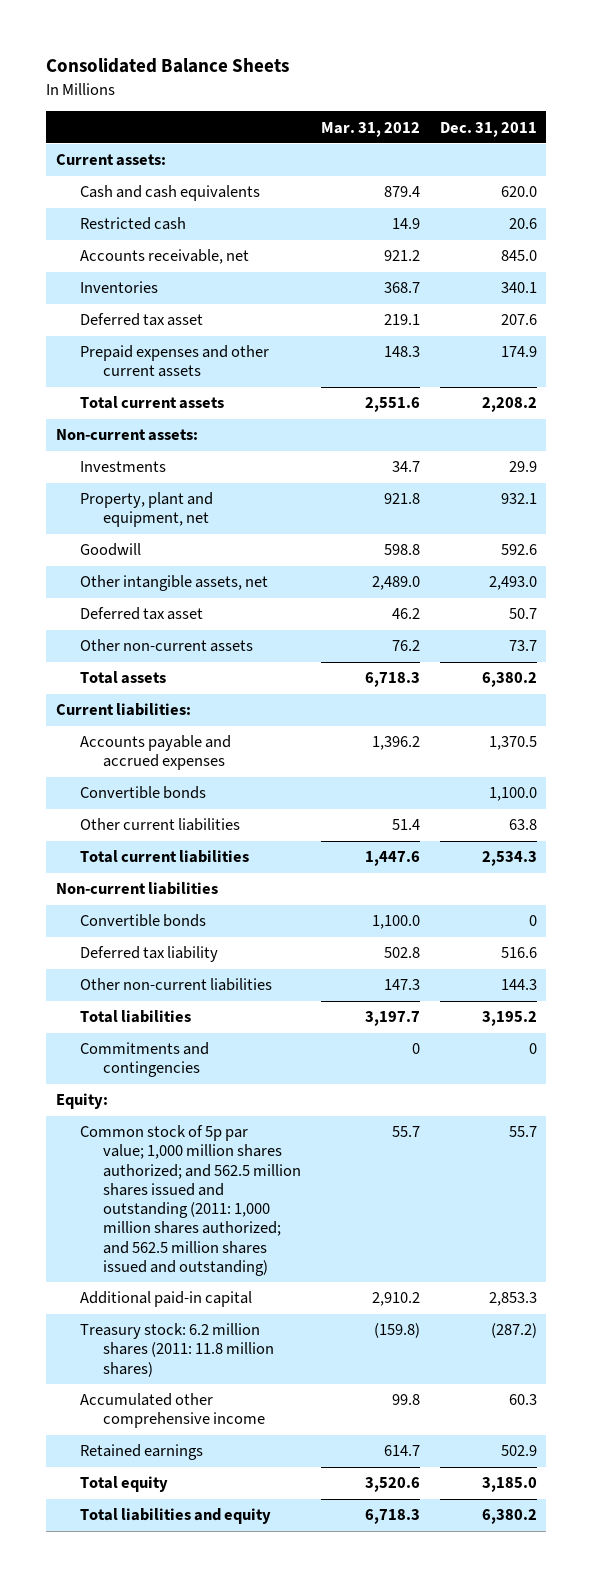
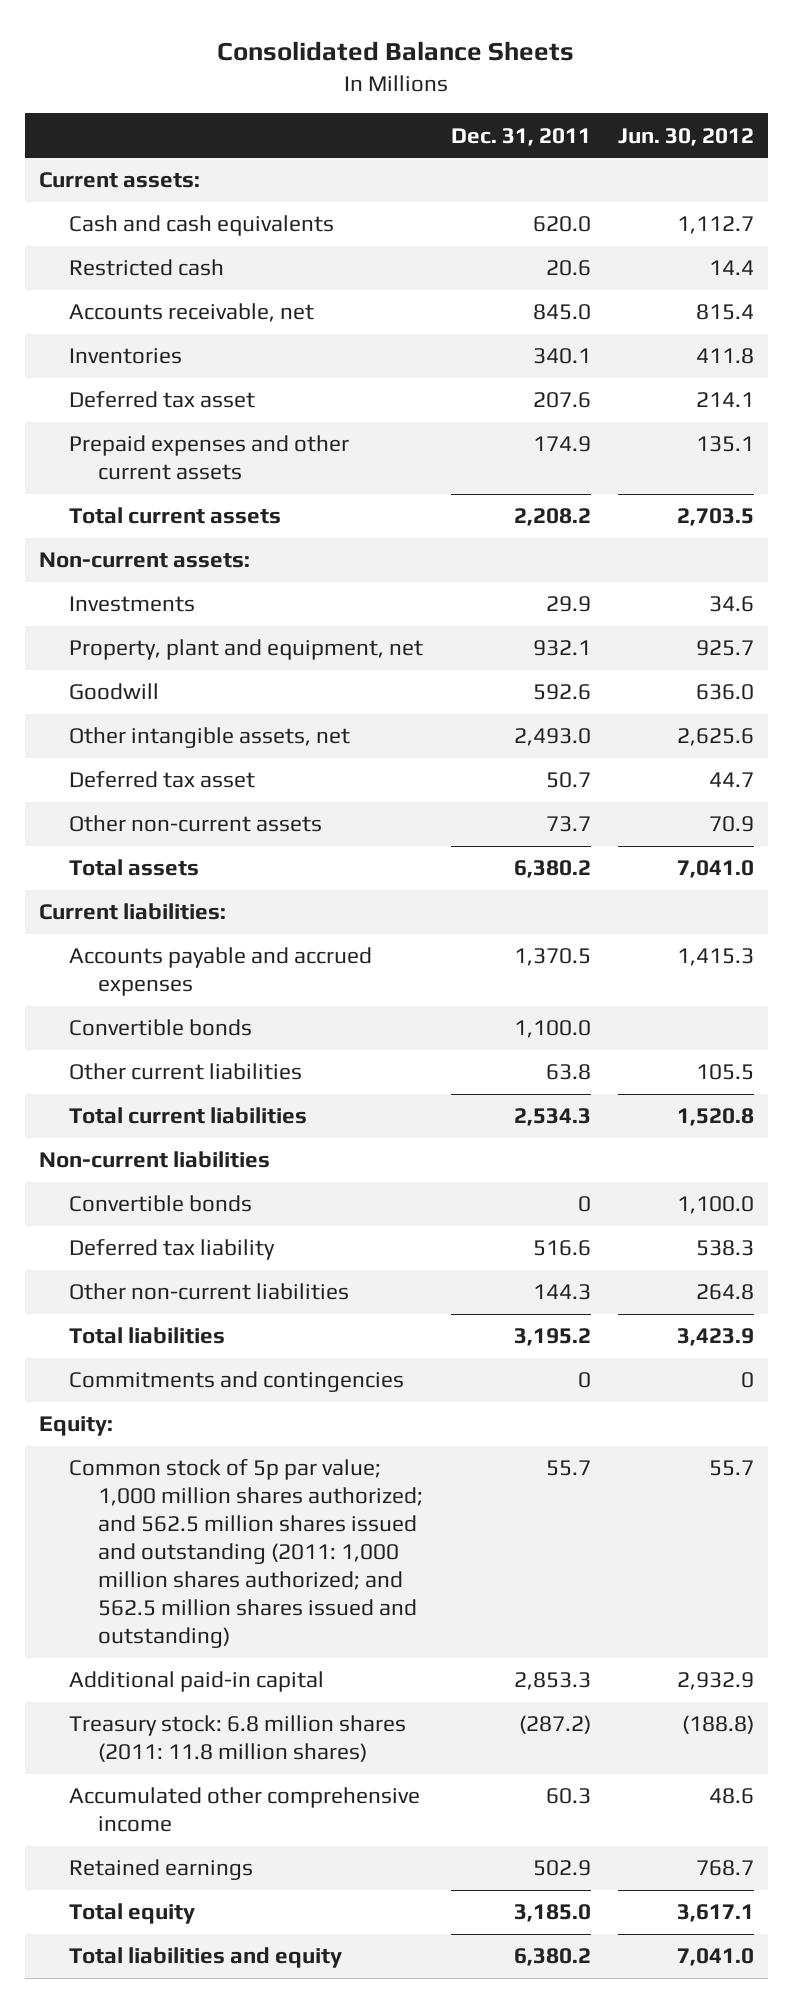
[320,121,420,137] Mar. 31, 2012 -> none
none -> [617,127,754,146] Jun. 30, 2012
[79,1323,275,1377] Treasury stock: 6.2 million shares (2011: 11.8 million shares) -> [68,1715,406,1763] Treasury stock: 6.8 million shares (2011: 11.8 million shares)

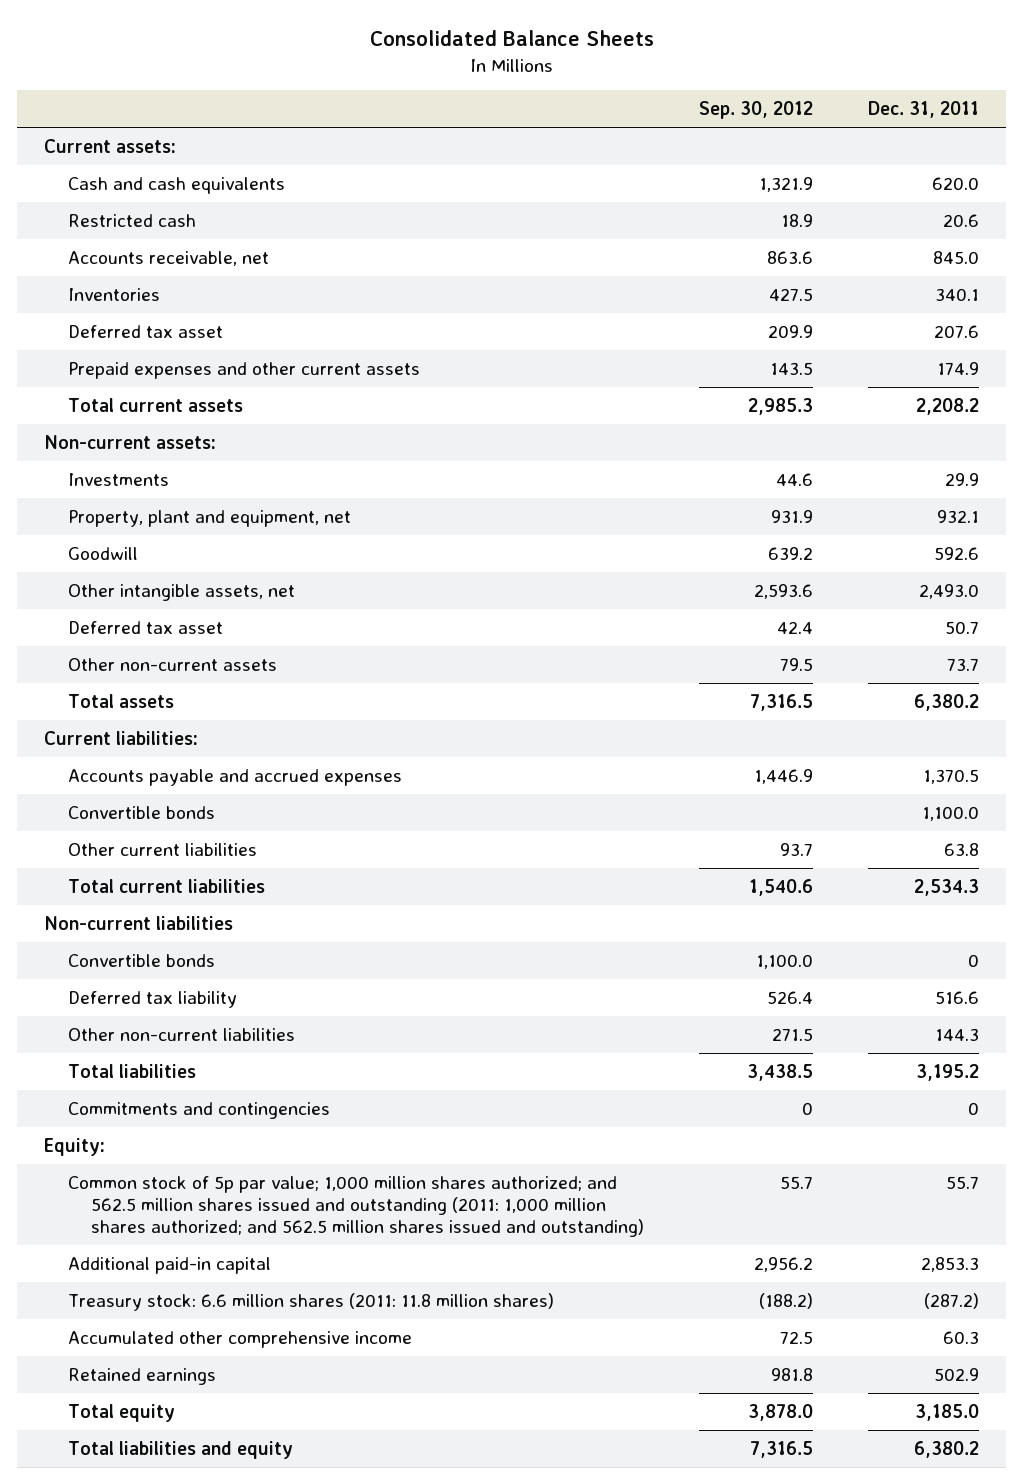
[617,127,754,146] Jun. 30, 2012 -> none
none -> [699,101,814,120] Sep. 30, 2012
[68,1715,406,1763] Treasury stock: 6.8 million shares (2011: 11.8 million shares) -> [67,1292,554,1311] Treasury stock: 6.6 million shares (2011: 11.8 million shares)

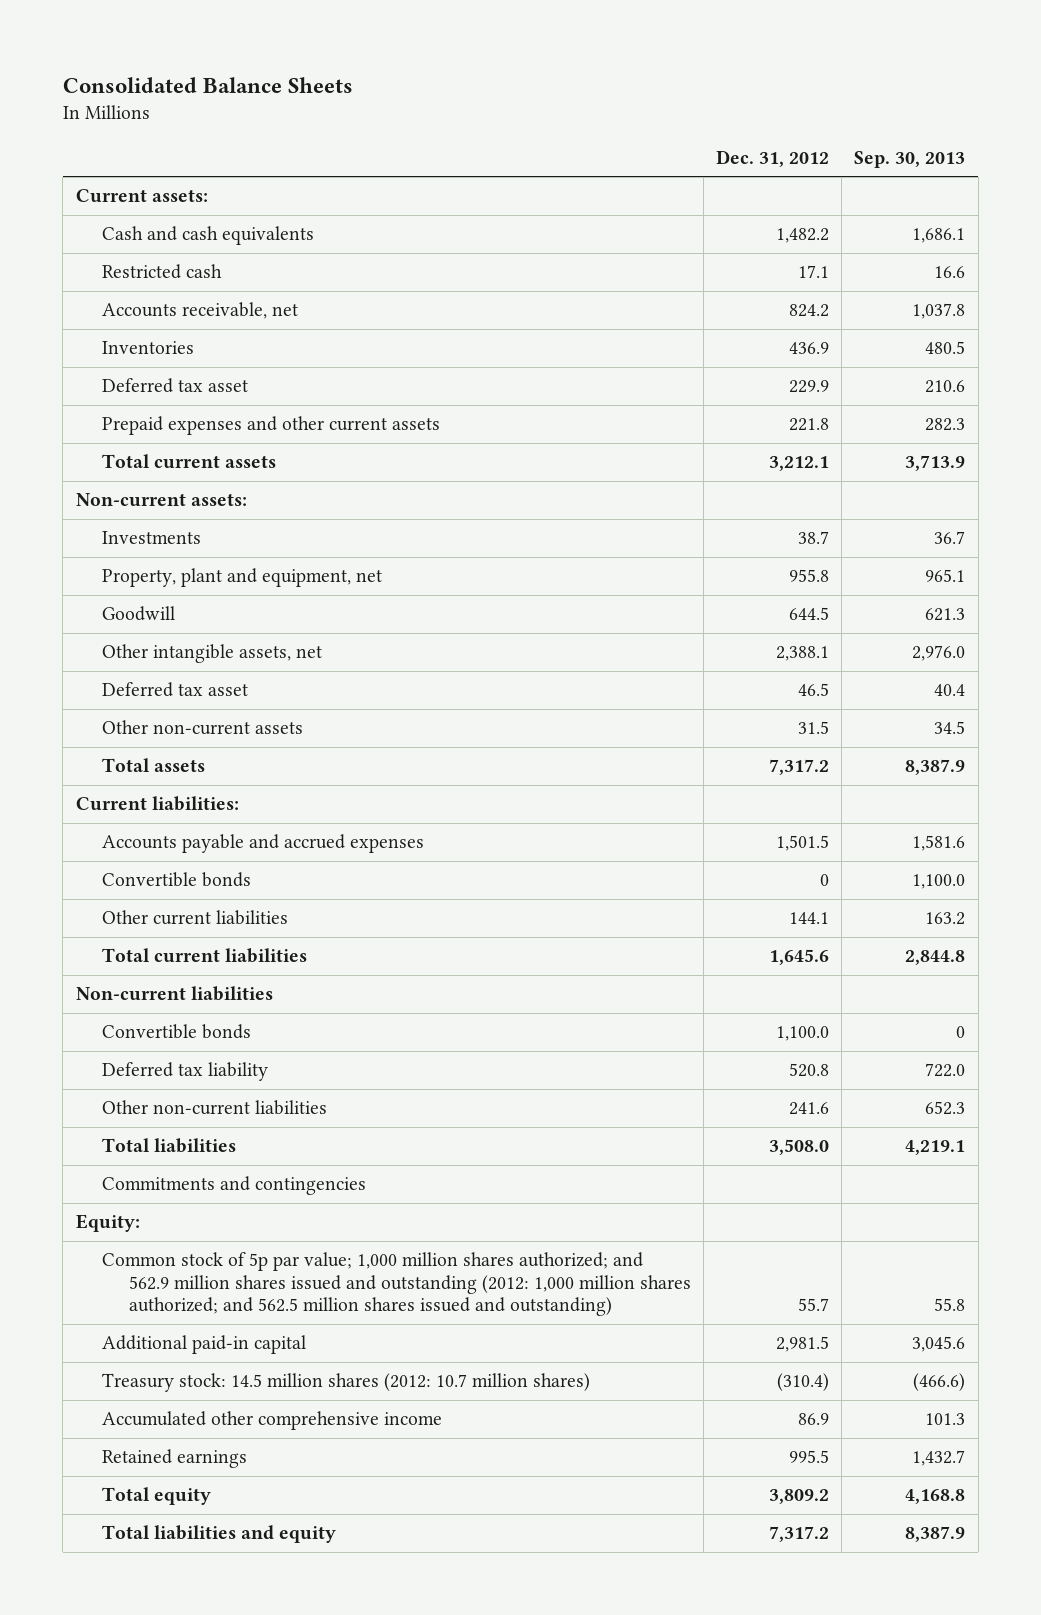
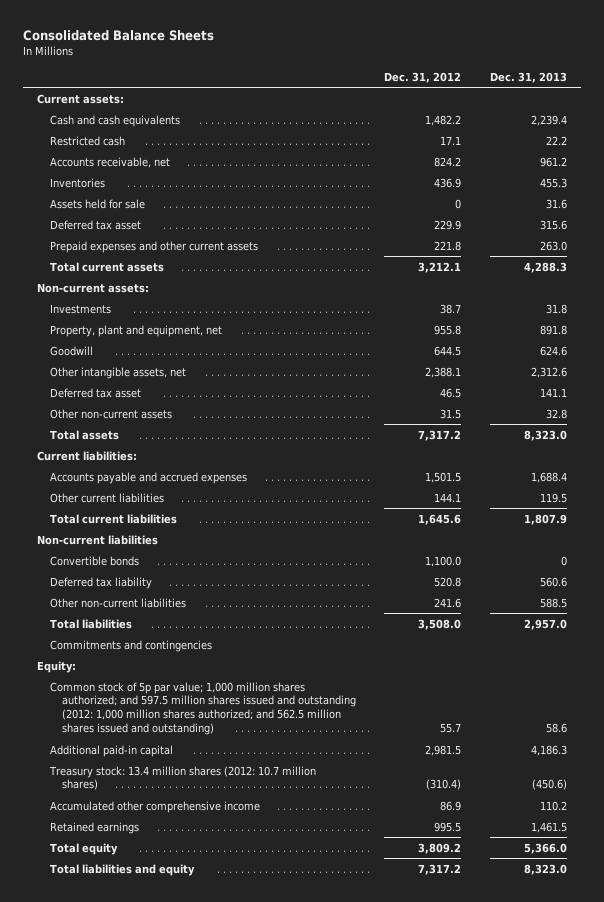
[854,150,966,168] Sep. 30, 2013 -> none
none -> [489,71,567,83] Dec. 31, 2013
none -> [49,198,145,209] Assets held for sale
[102,872,252,888] Convertible bonds -> none
[102,1252,691,1317] Common stock of 5p par value; 1,000 million shares authorized; and 562.9 million shares issued and outstanding (2012: 1,000 million shares authorized; and 562.5 million shares issued and outstanding) -> [49,681,357,736] Common stock of 5p par value; 1,000 million shares authorized; and 597.5 million shares issued and outstanding (2012: 1,000 million shares authorized; and 562.5 million shares issued and outstanding)
[102,1373,591,1393] Treasury stock: 14.5 million shares (2012: 10.7 million shares) -> [48,765,316,791] Treasury stock: 13.4 million shares (2012: 10.7 million shares)

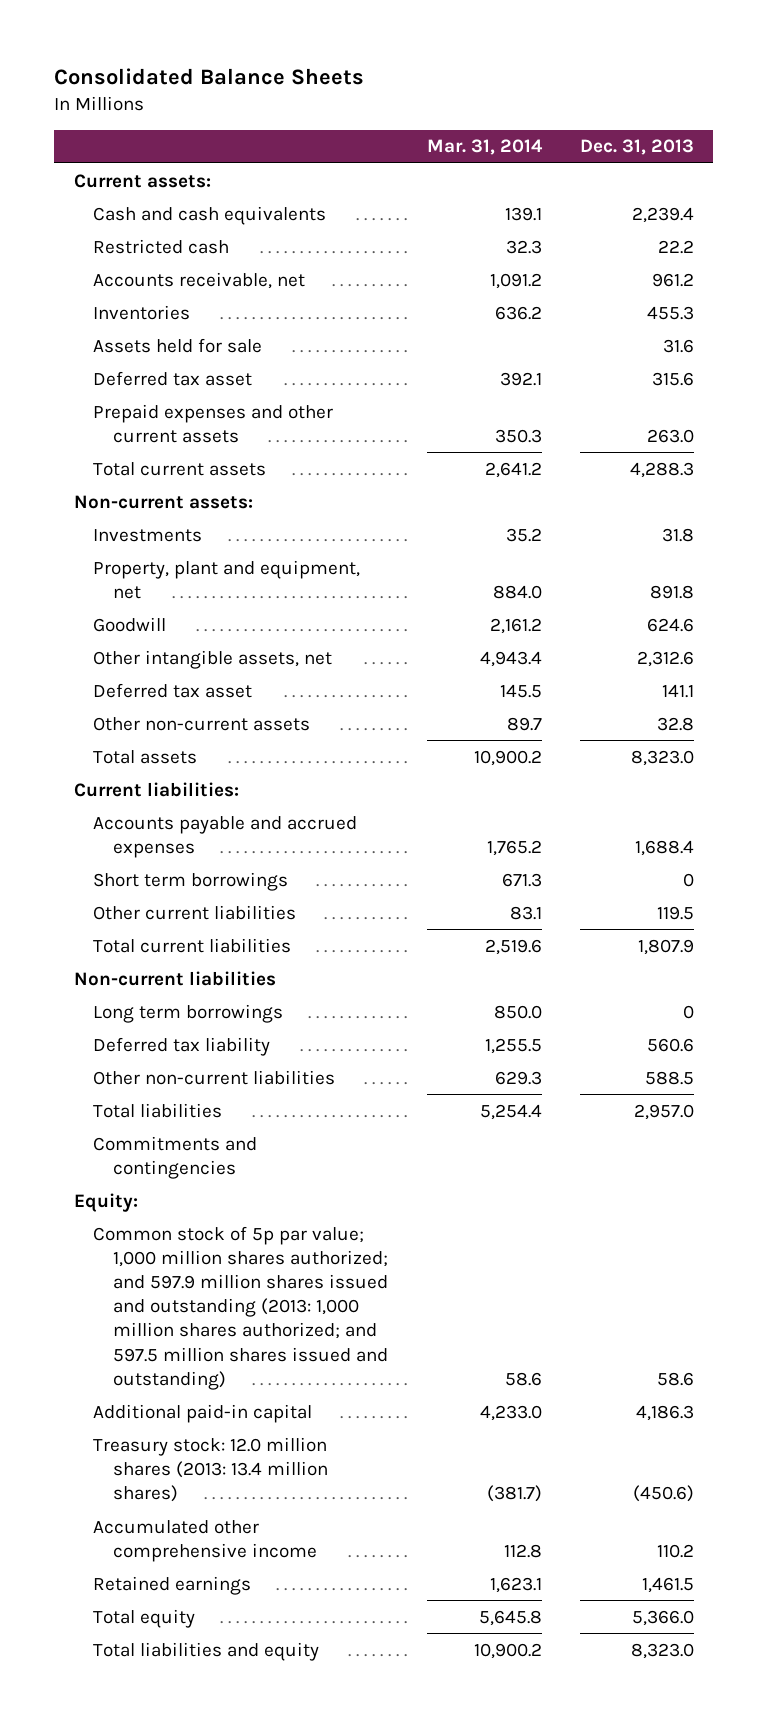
[384,71,462,83] Dec. 31, 2012 -> none
none -> [426,139,543,156] Mar. 31, 2014
none -> [93,871,289,891] Short term borrowings
[49,555,139,566] Convertible bonds -> none
none -> [93,1003,284,1023] Long term borrowings
[49,681,357,736] Common stock of 5p par value; 1,000 million shares authorized; and 597.5 million shares issued and outstanding (2012: 1,000 million shares authorized; and 562.5 million shares issued and outstanding) -> [93,1225,389,1390] Common stock of 5p par value; 1,000 million shares authorized; and 597.9 million shares issued and outstanding (2013: 1,000 million shares authorized; and 597.5 million shares issued and outstanding)
[48,765,316,791] Treasury stock: 13.4 million shares (2012: 10.7 million shares) -> [93,1436,329,1503] Treasury stock: 12.0 million shares (2013: 13.4 million shares)

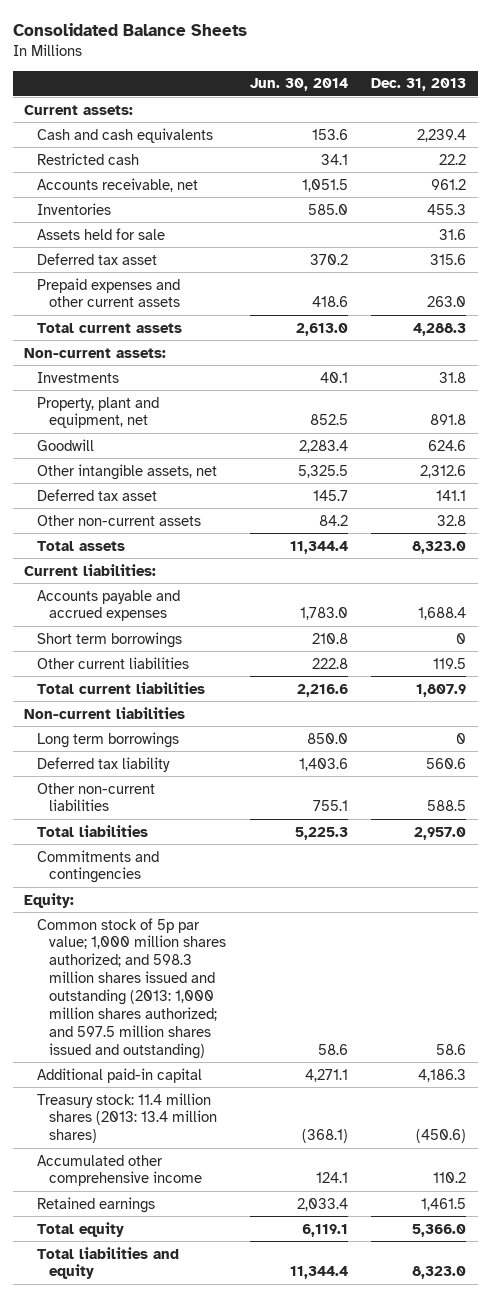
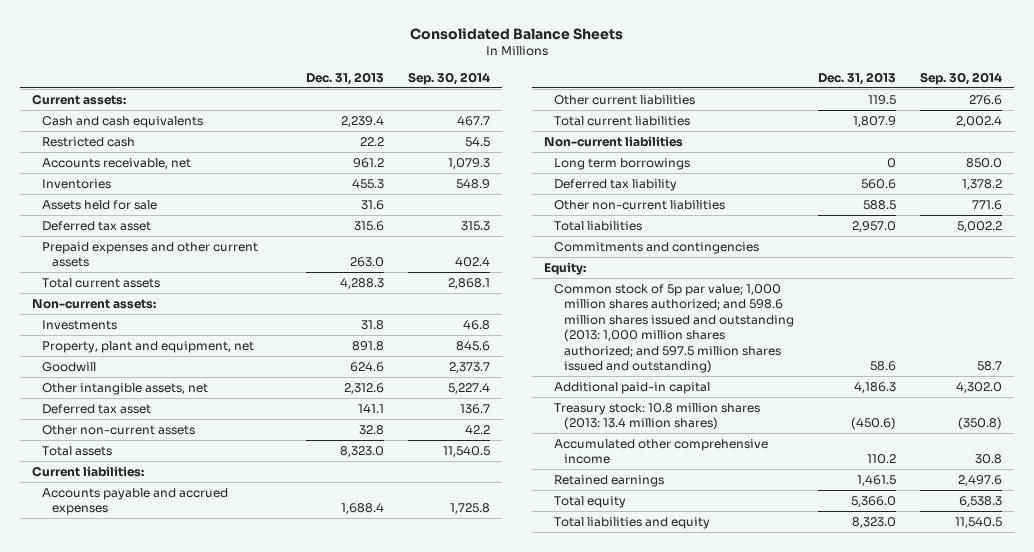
[249,78,348,92] Jun. 30, 2014 -> none
none -> [407,72,490,86] Sep. 30, 2014
[36,631,182,648] Short term borrowings -> none
[36,917,227,1059] Common stock of 5p par value; 1,000 million shares authorized; and 598.3 million shares issued and outstanding (2013: 1,000 million shares authorized; and 597.5 million shares issued and outstanding) -> [554,283,795,374] Common stock of 5p par value; 1,000 million shares authorized; and 598.6 million shares issued and outstanding (2013: 1,000 million shares authorized; and 597.5 million shares issued and outstanding)
[36,1092,218,1144] Treasury stock: 11.4 million shares (2013: 13.4 million shares) -> [554,402,761,431] Treasury stock: 10.8 million shares (2013: 13.4 million shares)

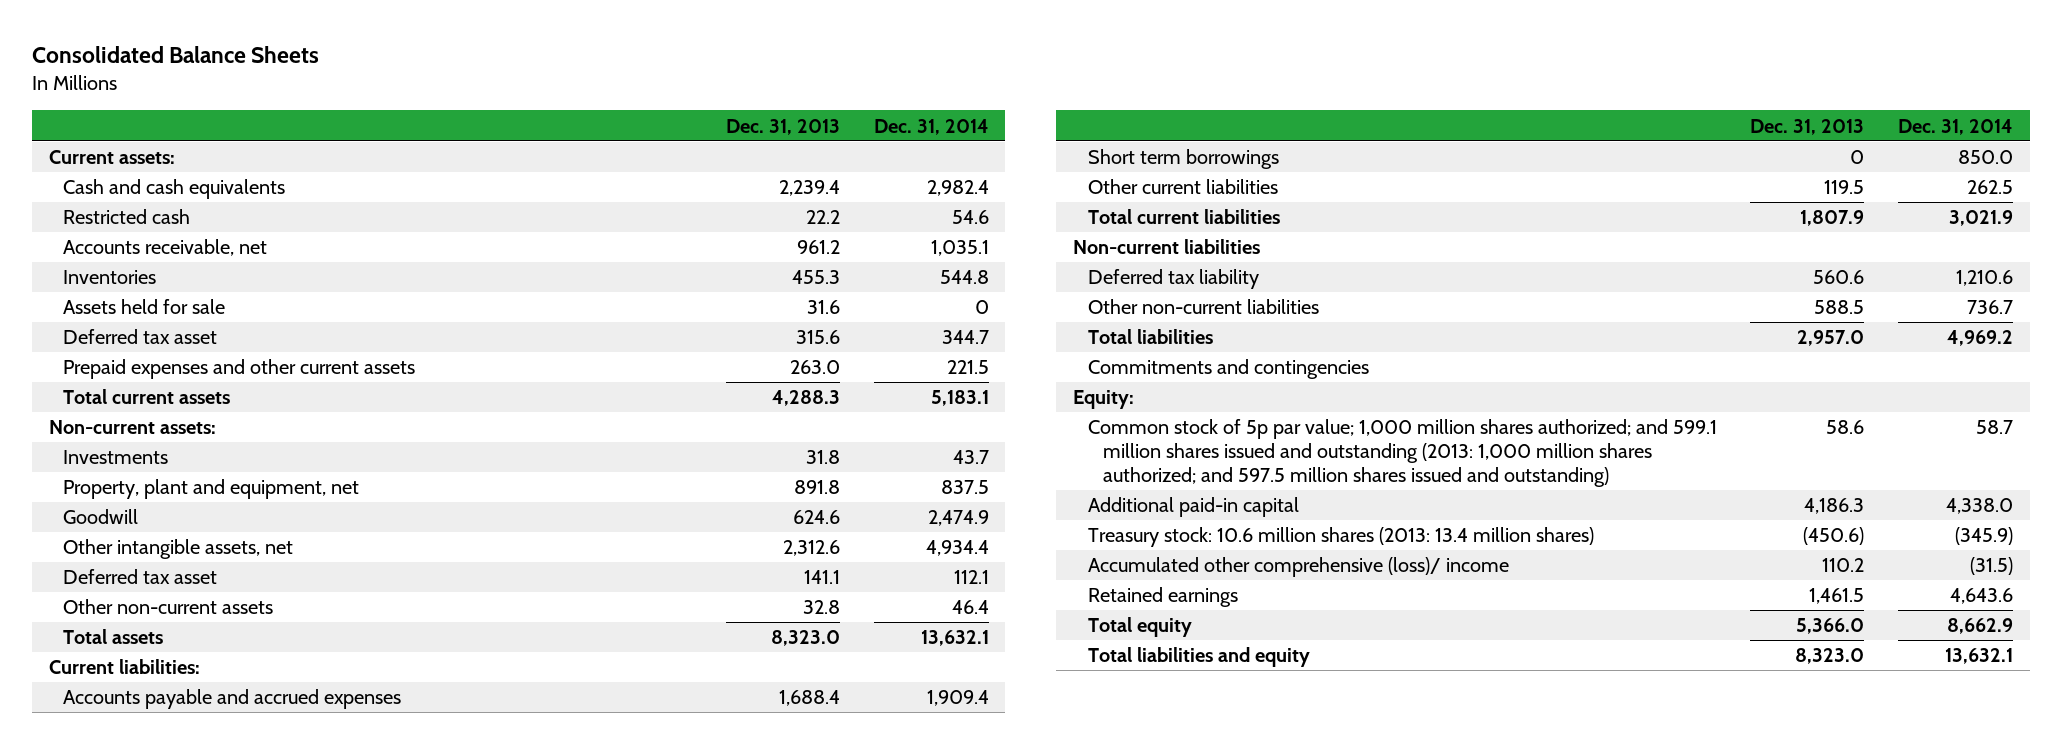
[407,72,490,86] Sep. 30, 2014 -> none
none -> [873,118,989,135] Dec. 31, 2014
none -> [1087,149,1279,170] Short term borrowings
[554,157,691,170] Long term borrowings -> none
[554,283,795,374] Common stock of 5p par value; 1,000 million shares authorized; and 598.6 million shares issued and outstanding (2013: 1,000 million shares authorized; and 597.5 million shares issued and outstanding) -> [1087,419,1717,488] Common stock of 5p par value; 1,000 million shares authorized; and 599.1 million shares issued and outstanding (2013: 1,000 million shares authorized; and 597.5 million shares issued and outstanding)
[554,402,761,431] Treasury stock: 10.8 million shares (2013: 13.4 million shares) -> [1087,527,1594,548] Treasury stock: 10.6 million shares (2013: 13.4 million shares)
[554,438,769,465] Accumulated other comprehensive income -> [1087,557,1509,578] Accumulated other comprehensive (loss)/ income

